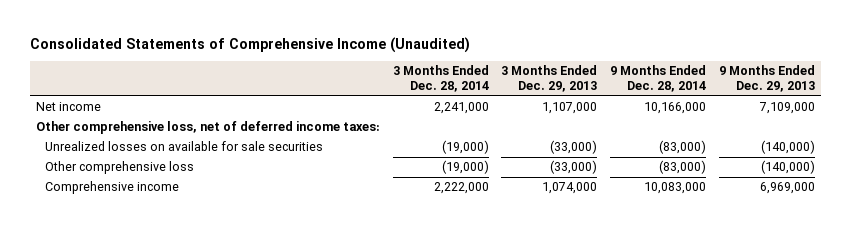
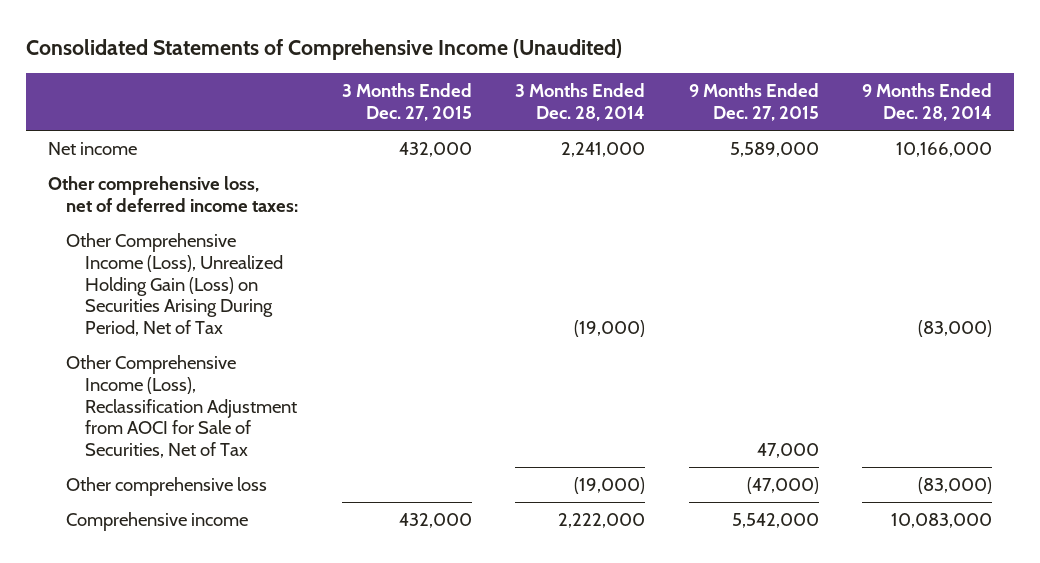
[501,65,598,93] 3 Months Ended Dec. 29, 2013 -> none
[718,65,815,93] 9 Months Ended Dec. 29, 2013 -> none
none -> [341,83,472,122] 3 Months Ended Dec. 27, 2015
none -> [688,83,819,122] 9 Months Ended Dec. 27, 2015
[44,141,323,152] Unrealized losses on available for sale securities -> [66,233,283,337] Other Comprehensive Income (Loss), Unrealized Holding Gain (Loss) on Securities Arising During Period, Net of Tax
none -> [66,355,297,459] Other Comprehensive Income (Loss), Reclassification Adjustment from AOCI for Sale of Securities, Net of Tax

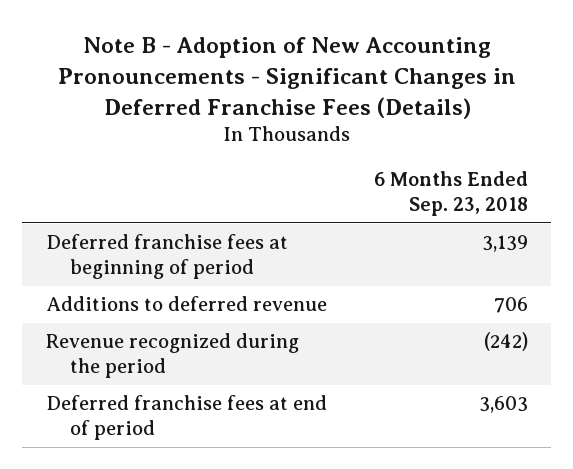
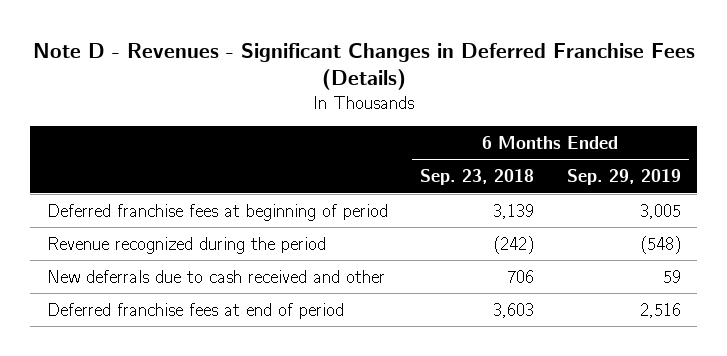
[57,37,516,119] Note B - Adoption of New Accounting Pronouncements - Significant Changes in Deferred Franchise Fees (Details) -> [32,42,695,90] Note D - Revenues - Significant Changes in Deferred Franchise Fees (Details)
none -> [566,169,681,186] Sep. 29, 2019
[45,296,327,312] Additions to deferred revenue -> none
none -> [46,269,385,283] New deferrals due to cash received and other

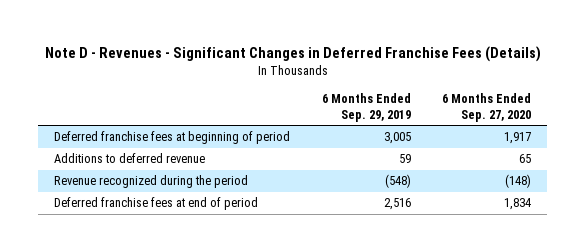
[420,169,535,186] Sep. 23, 2018 -> none
none -> [442,92,532,122] 6 Months Ended Sep. 27, 2020
none -> [53,153,205,164] Additions to deferred revenue
[46,269,385,283] New deferrals due to cash received and other -> none

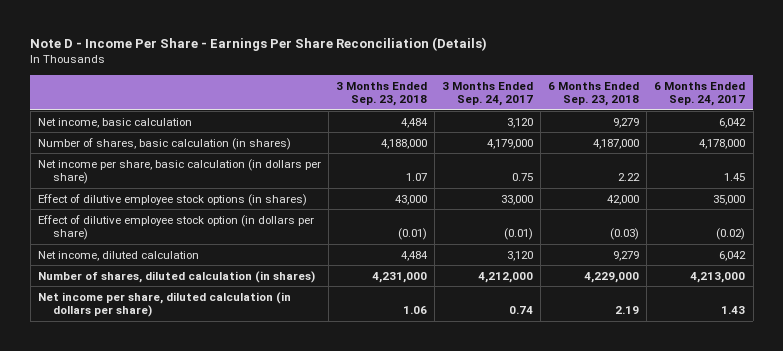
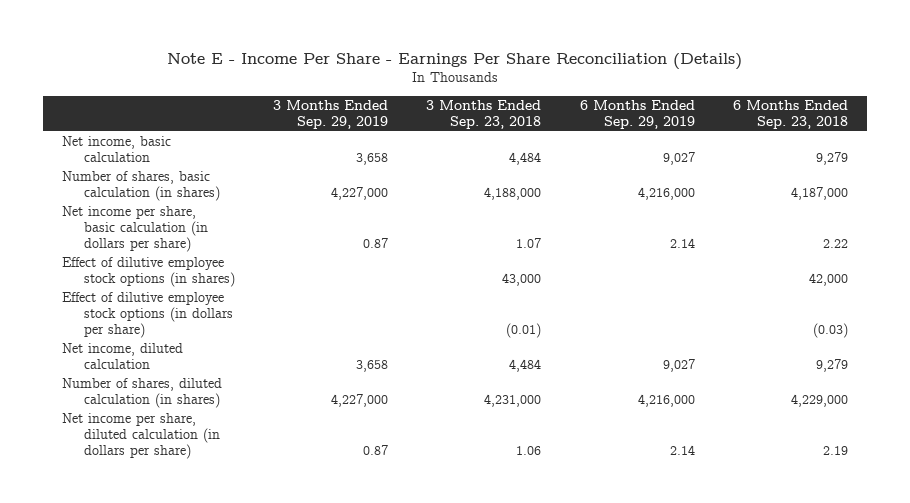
[30,36,488,51] Note D - Income Per Share - Earnings Per Share Reconciliation (Details) -> [167,53,743,71] Note E - Income Per Share - Earnings Per Share Reconciliation (Details)
[442,81,534,106] 3 Months Ended Sep. 24, 2017 -> none
[654,81,746,106] 6 Months Ended Sep. 24, 2017 -> none
none -> [273,100,389,129] 3 Months Ended Sep. 29, 2019
none -> [579,100,695,129] 6 Months Ended Sep. 29, 2019
[37,214,314,241] Effect of dilutive employee stock option (in dollars per share) -> [62,292,233,338] Effect of dilutive employee stock options (in dollars per share)

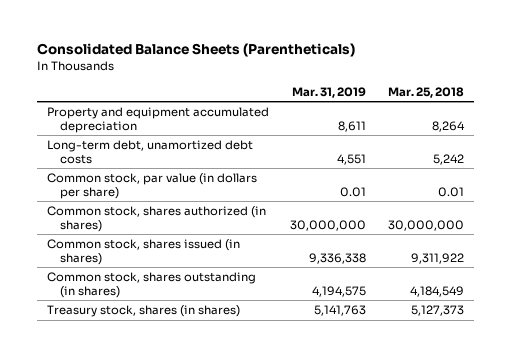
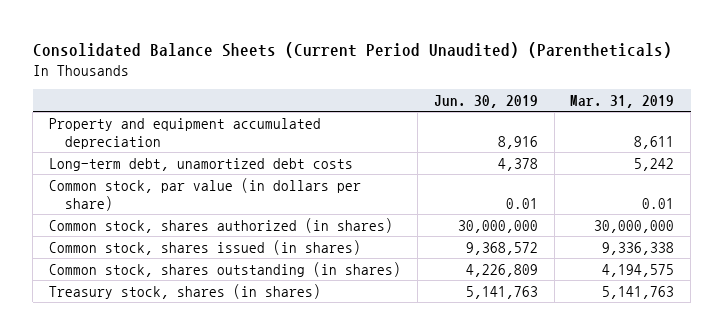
[36,43,355,58] Consolidated Balance Sheets (Parentheticals) -> [32,42,672,59] Consolidated Balance Sheets (Current Period Unaudited) (Parentheticals)
[387,86,464,98] Mar. 25, 2018 -> none
none -> [433,94,538,108] Jun. 30, 2019
[337,153,367,165] 4,551 -> [634,157,675,171] 5,242

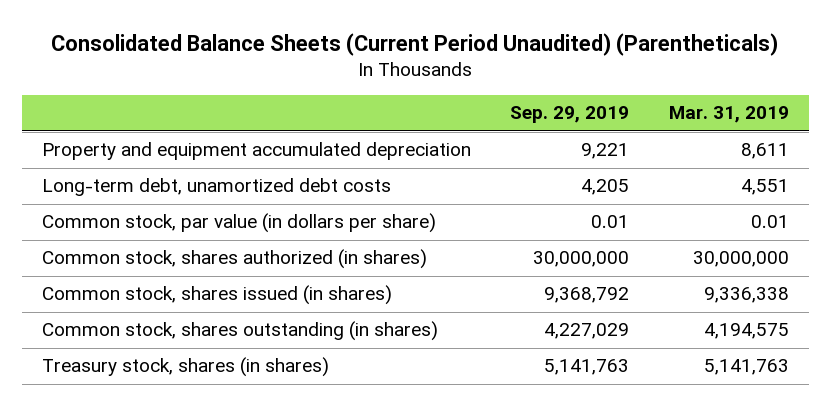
[433,94,538,108] Jun. 30, 2019 -> none
none -> [510,106,630,124] Sep. 29, 2019
[634,157,675,171] 5,242 -> [741,179,790,196] 4,551

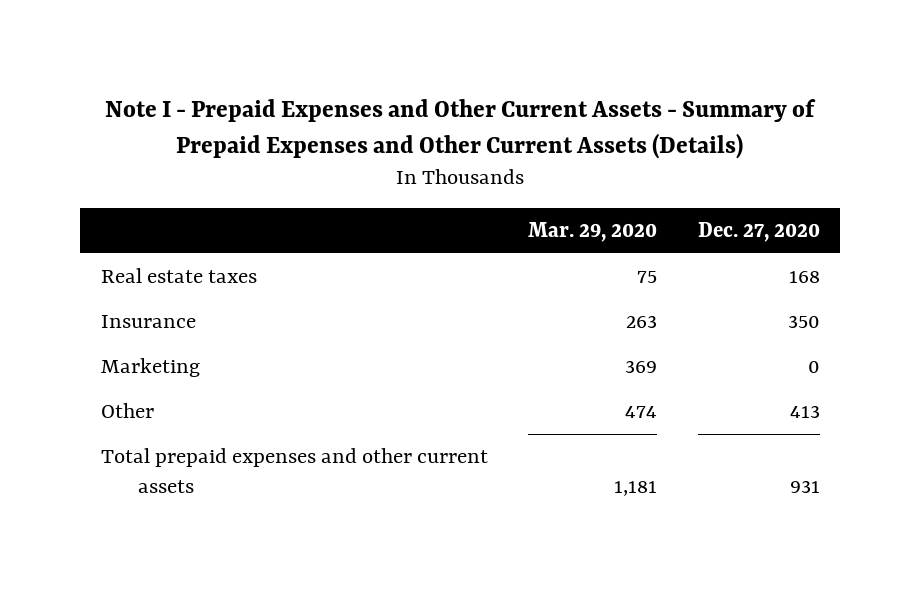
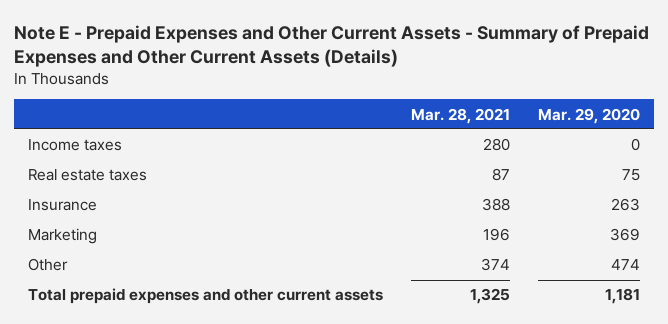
[105,98,817,159] Note I - Prepaid Expenses and Other Current Assets - Summary of Prepaid Expenses and Other Current Assets (Details) -> [14,24,650,67] Note E - Prepaid Expenses and Other Current Assets - Summary of Prepaid Expenses and Other Current Assets (Details)
[697,221,820,242] Dec. 27, 2020 -> none
none -> [411,107,511,124] Mar. 28, 2021
none -> [28,139,123,152] Income taxes

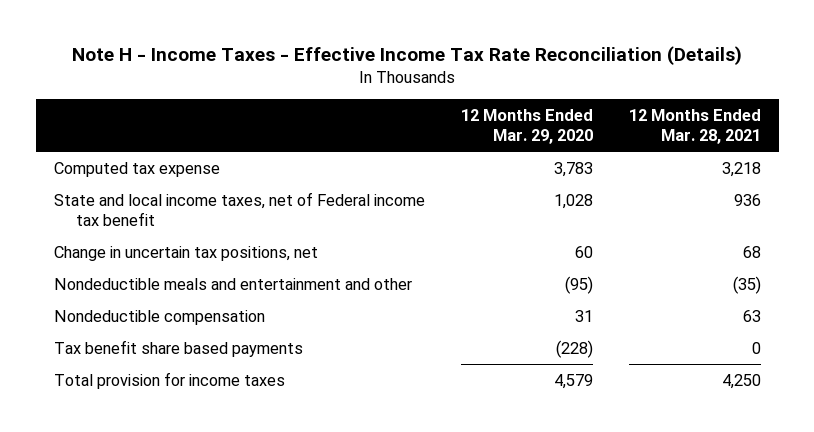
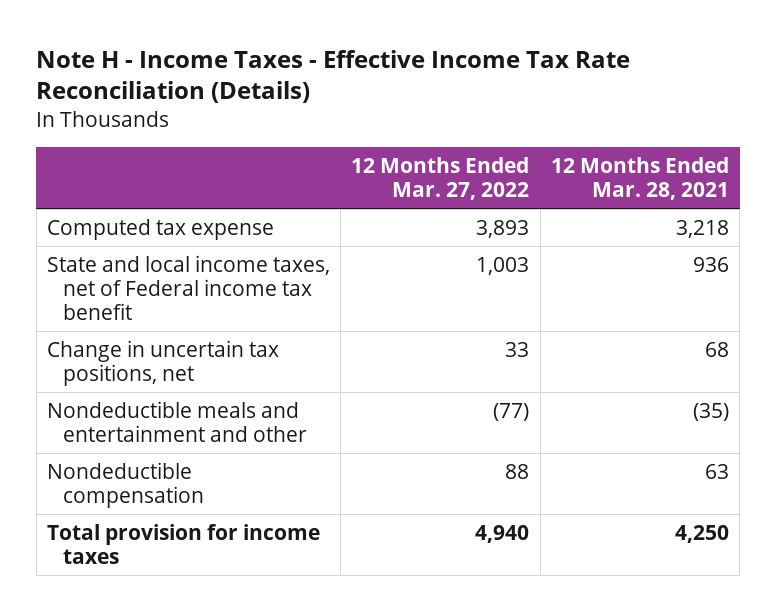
[460,109,593,145] 12 Months Ended Mar. 29, 2020 -> none
none -> [351,156,530,200] 12 Months Ended Mar. 27, 2022
[53,339,303,357] Tax benefit share based payments -> none

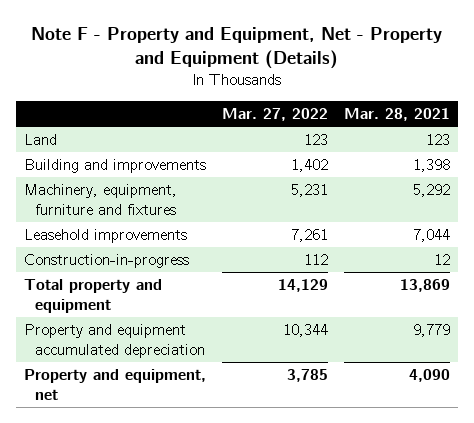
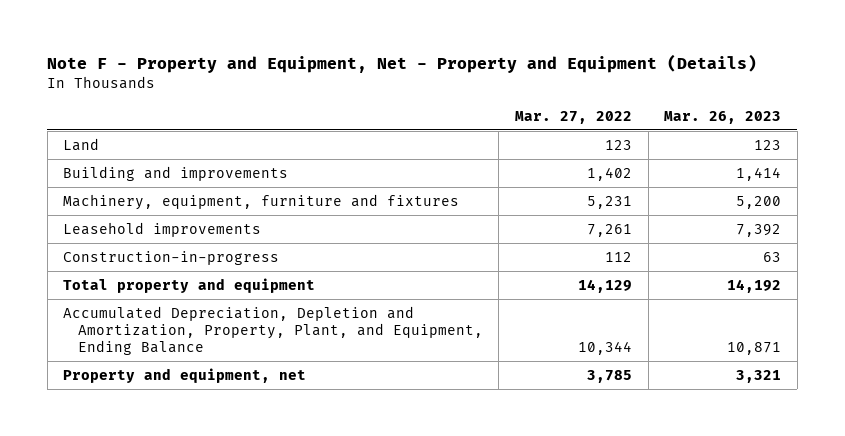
[344,108,451,122] Mar. 28, 2021 -> none
none -> [664,110,782,124] Mar. 26, 2023
[23,324,206,358] Property and equipment accumulated depreciation -> [63,305,483,356] Accumulated Depreciation, Depletion and Amortization, Property, Plant, and Equipment, Ending Balance

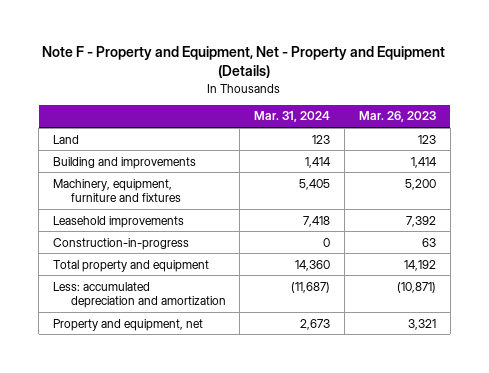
[515,110,633,124] Mar. 27, 2022 -> none
none -> [254,111,331,123] Mar. 31, 2024
[63,305,483,356] Accumulated Depreciation, Depletion and Amortization, Property, Plant, and Equipment, Ending Balance -> [52,281,226,309] Less: accumulated depreciation and amortization
[727,342,782,356] 10,871 -> [396,281,436,293] (10,871)

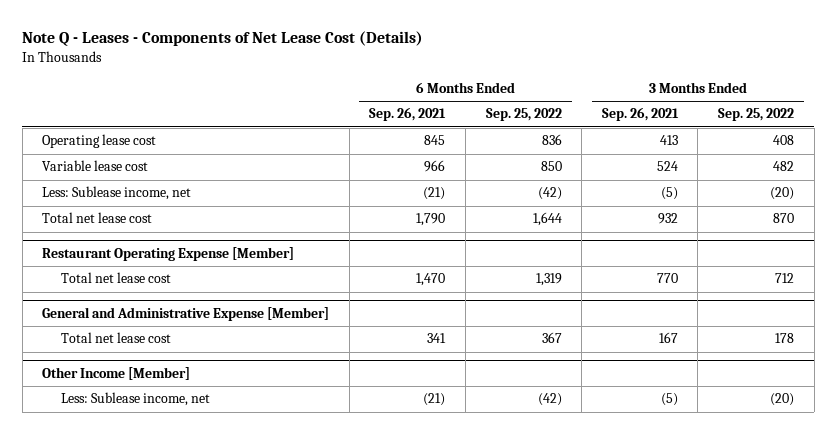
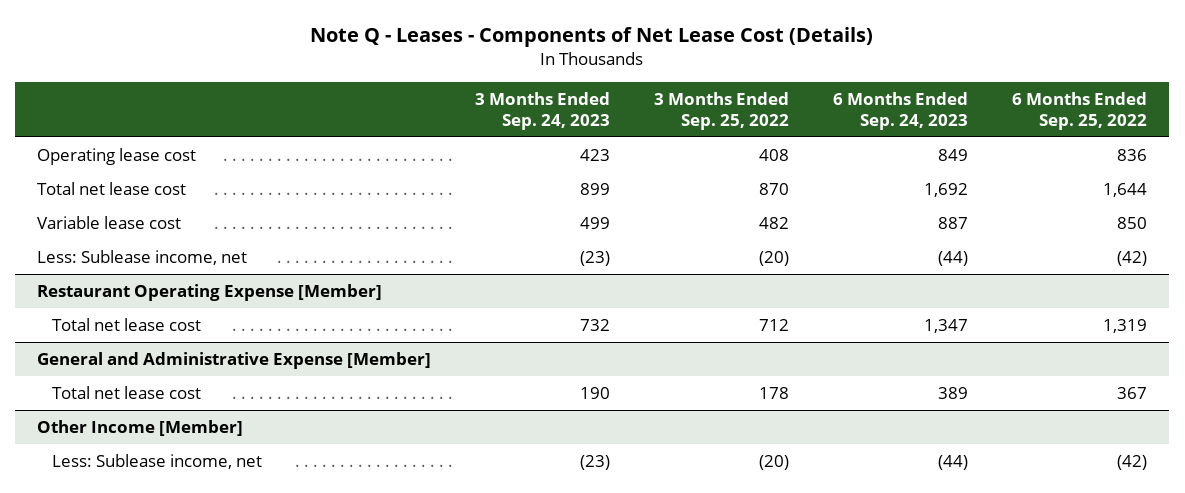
[369,107,447,122] Sep. 26, 2021 -> none
[601,107,679,122] Sep. 26, 2021 -> none
none -> [475,92,611,130] 3 Months Ended Sep. 24, 2023
none -> [833,92,969,130] 6 Months Ended Sep. 24, 2023
[42,212,153,224] Total net lease cost -> [37,181,187,195] Total net lease cost

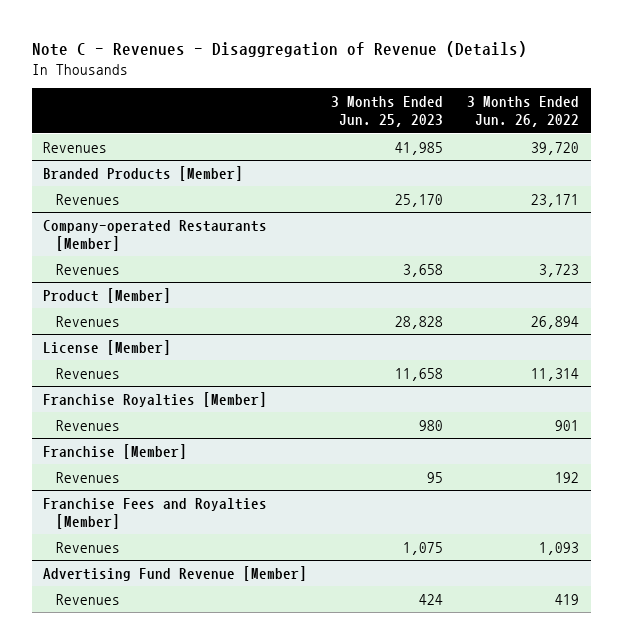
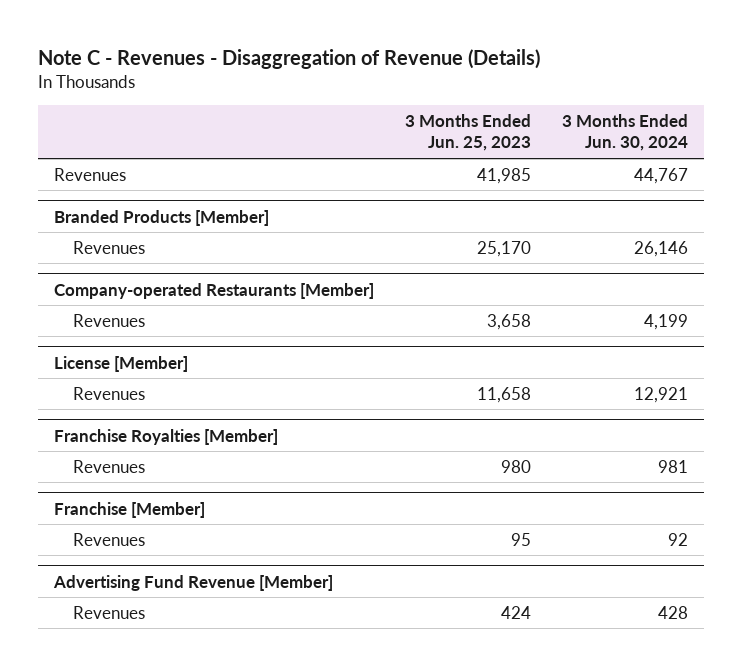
[466,95,579,128] 3 Months Ended Jun. 26, 2022 -> none
none -> [562,113,689,152] 3 Months Ended Jun. 30, 2024
[43,287,172,303] Product [Member] -> none
[55,315,120,327] Revenues -> none
[43,497,268,529] Franchise Fees and Royalties [Member] -> none
[55,541,120,553] Revenues -> none

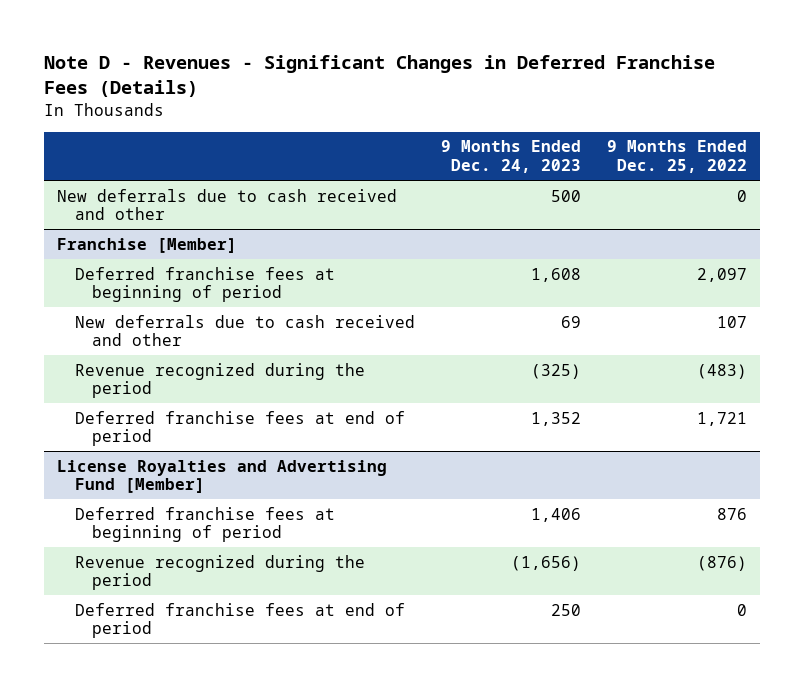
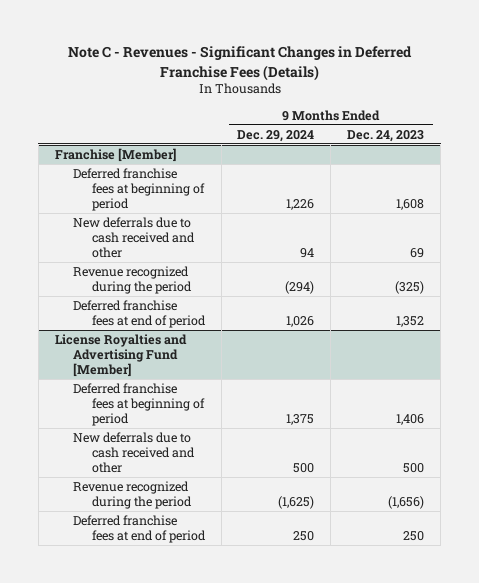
[44,55,716,98] Note D - Revenues - Significant Changes in Deferred Franchise Fees (Details) -> [67,46,412,81] Note C - Revenues - Significant Changes in Deferred Franchise Fees (Details)
[606,140,747,173] 9 Months Ended Dec. 25, 2022 -> none
none -> [237,129,315,142] Dec. 29, 2024
[57,188,398,221] New deferrals due to cash received and other -> none
none -> [73,432,195,474] New deferrals due to cash received and other

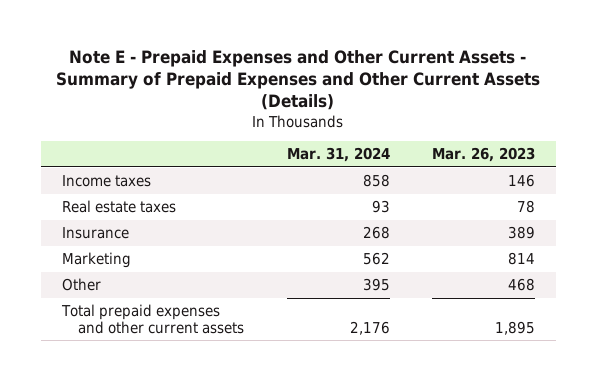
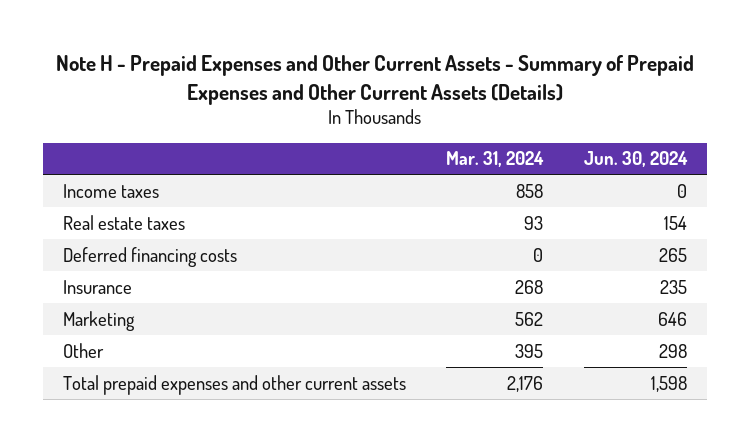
[56,49,541,111] Note E - Prepaid Expenses and Other Current Assets - Summary of Prepaid Expenses and Other Current Assets (Details) -> [55,55,694,105] Note H - Prepaid Expenses and Other Current Assets - Summary of Prepaid Expenses and Other Current Assets (Details)
[431,147,535,163] Mar. 26, 2023 -> none
none -> [583,151,688,168] Jun. 30, 2024
none -> [62,246,237,267] Deferred financing costs

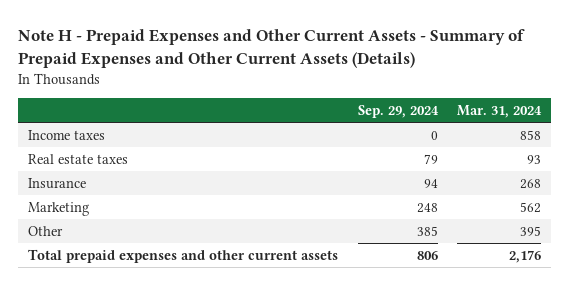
[583,151,688,168] Jun. 30, 2024 -> none
none -> [357,105,439,119] Sep. 29, 2024
[62,246,237,267] Deferred financing costs -> none

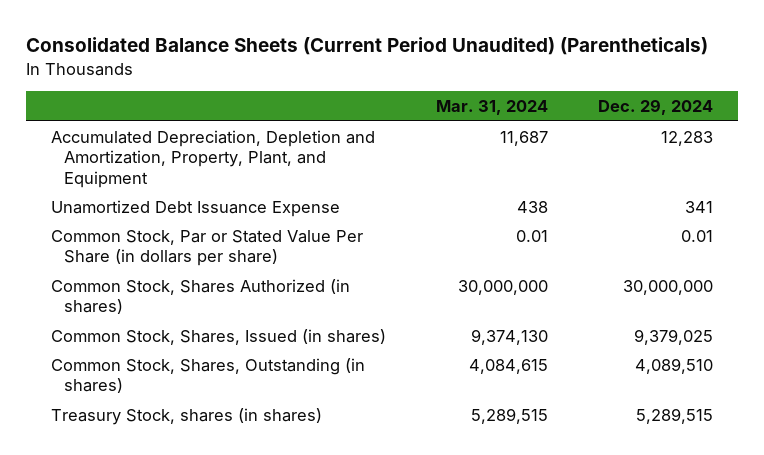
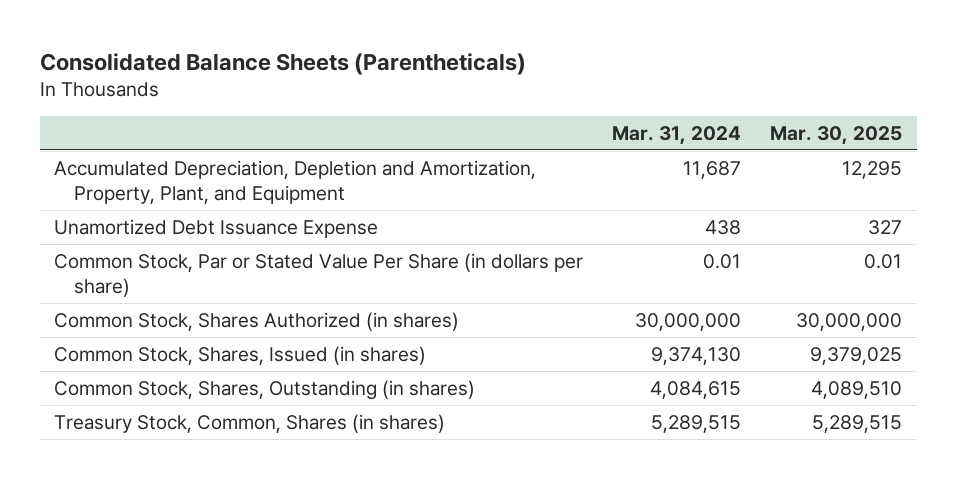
[26,37,709,56] Consolidated Balance Sheets (Current Period Unaudited) (Parentheticals) -> [39,52,526,75] Consolidated Balance Sheets (Parentheticals)
[598,99,714,116] Dec. 29, 2024 -> none
none -> [770,125,903,145] Mar. 30, 2025
[51,407,323,425] Treasury Stock, shares (in shares) -> [54,414,446,434] Treasury Stock, Common, Shares (in shares)

